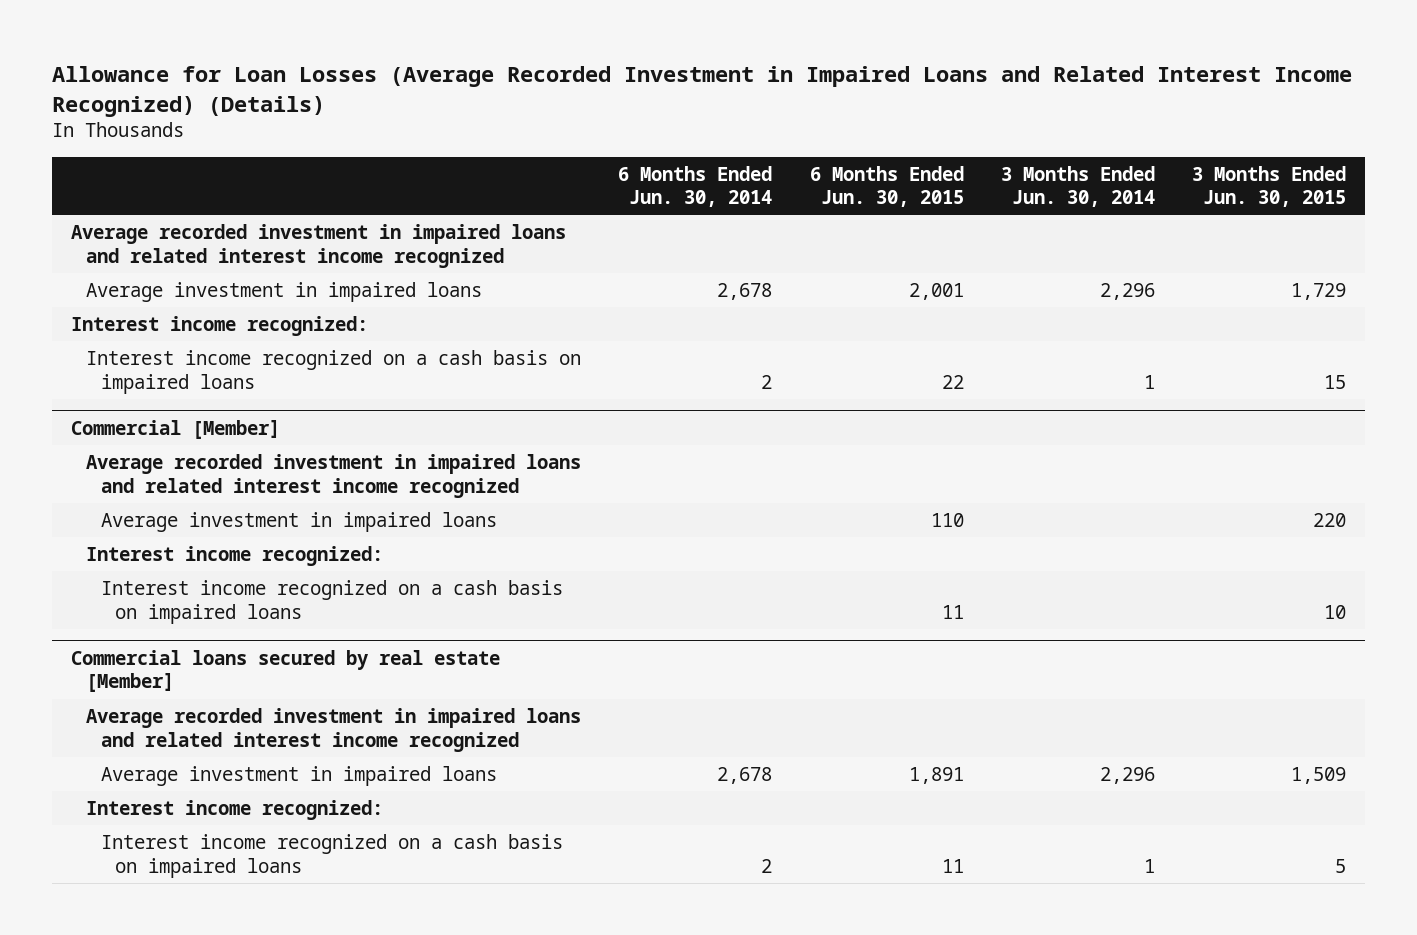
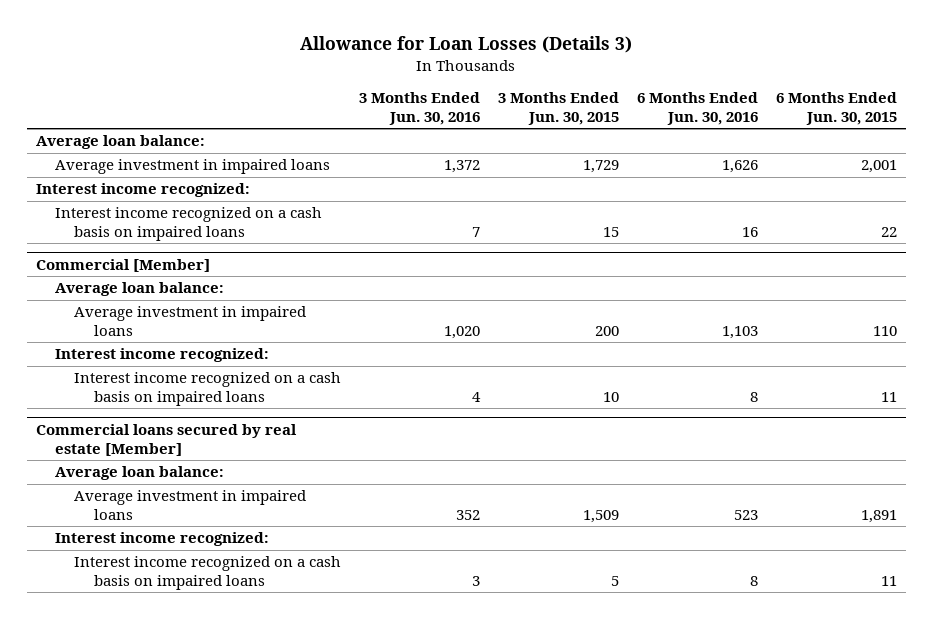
[52,65,1353,117] Allowance for Loan Losses (Average Recorded Investment in Impaired Loans and Related Interest Income Recognized) (Details) -> [300,36,633,54] Allowance for Loan Losses (Details 3)
[618,165,773,208] 6 Months Ended Jun. 30, 2014 -> none
[1000,165,1155,208] 3 Months Ended Jun. 30, 2014 -> none
none -> [359,91,481,125] 3 Months Ended Jun. 30, 2016
none -> [637,91,759,125] 6 Months Ended Jun. 30, 2016
[70,224,566,268] Average recorded investment in impaired loans and related interest income recognized -> [35,135,205,150] Average loan balance:
[85,454,581,498] Average recorded investment in impaired loans and related interest income recognized -> [54,282,224,297] Average loan balance:
[1313,513,1347,528] 220 -> [595,326,620,337] 200
[85,708,581,752] Average recorded investment in impaired loans and related interest income recognized -> [54,466,224,481] Average loan balance:

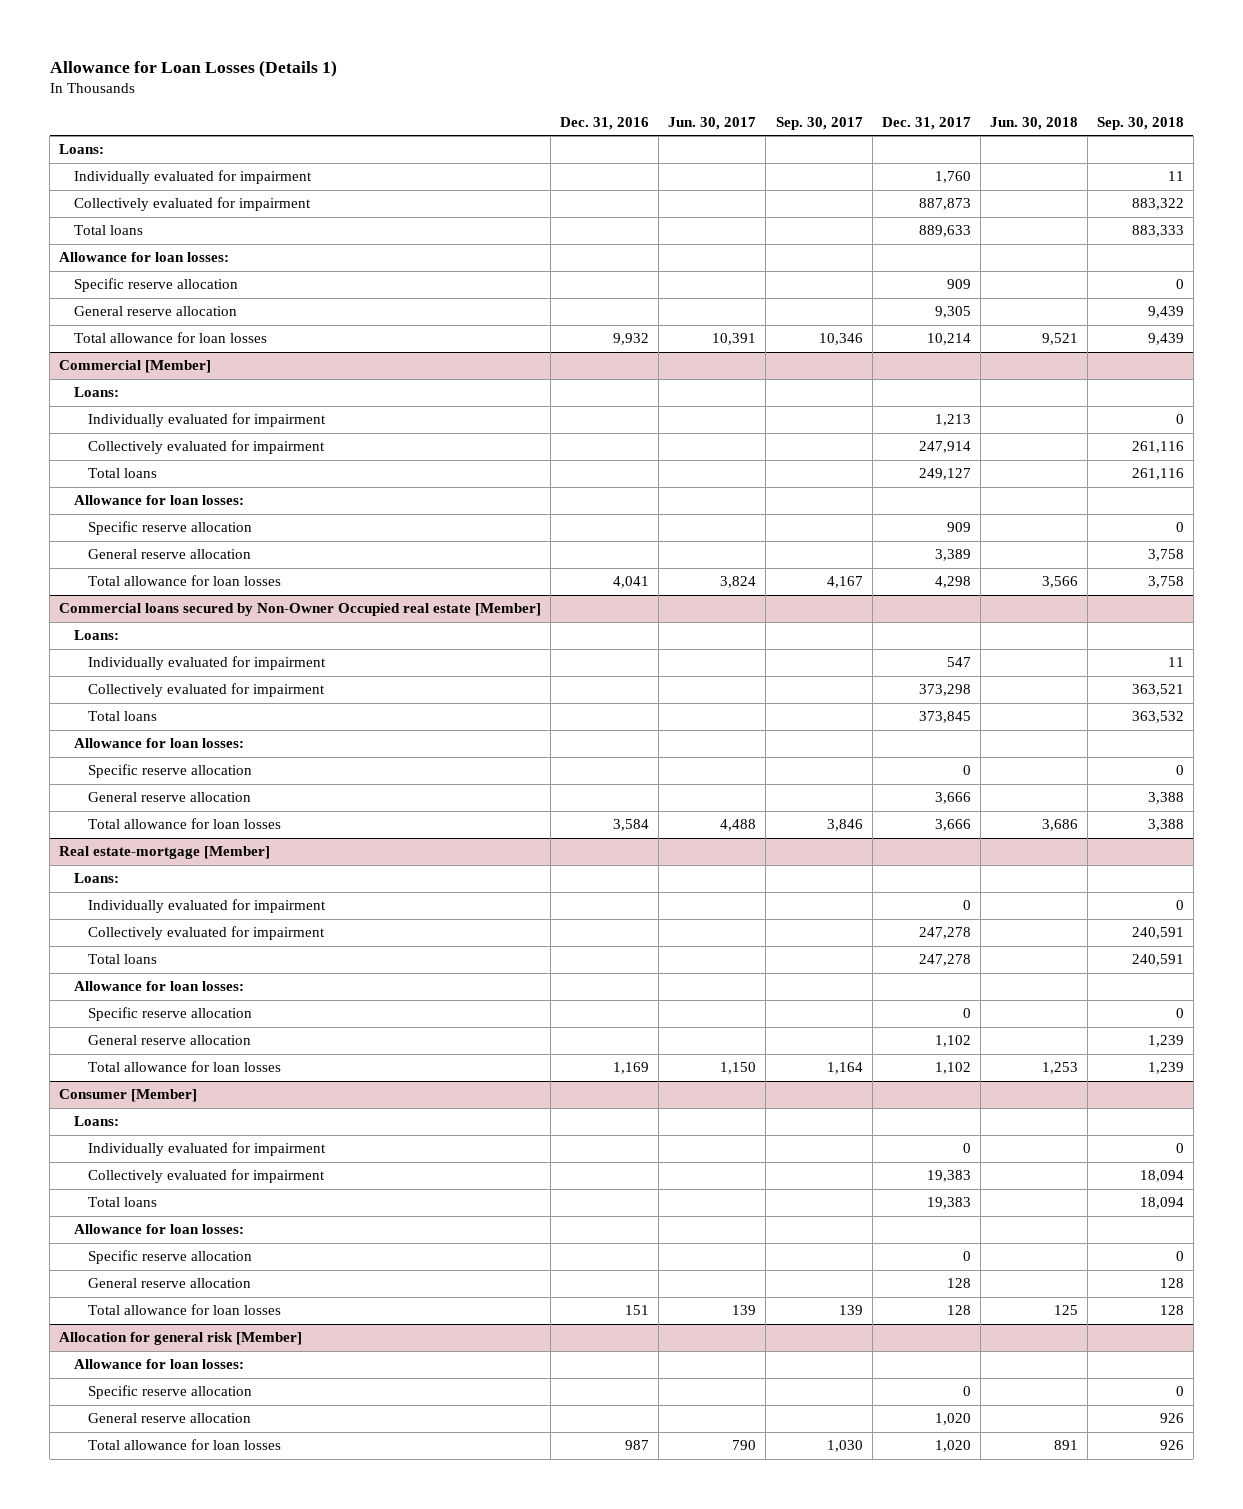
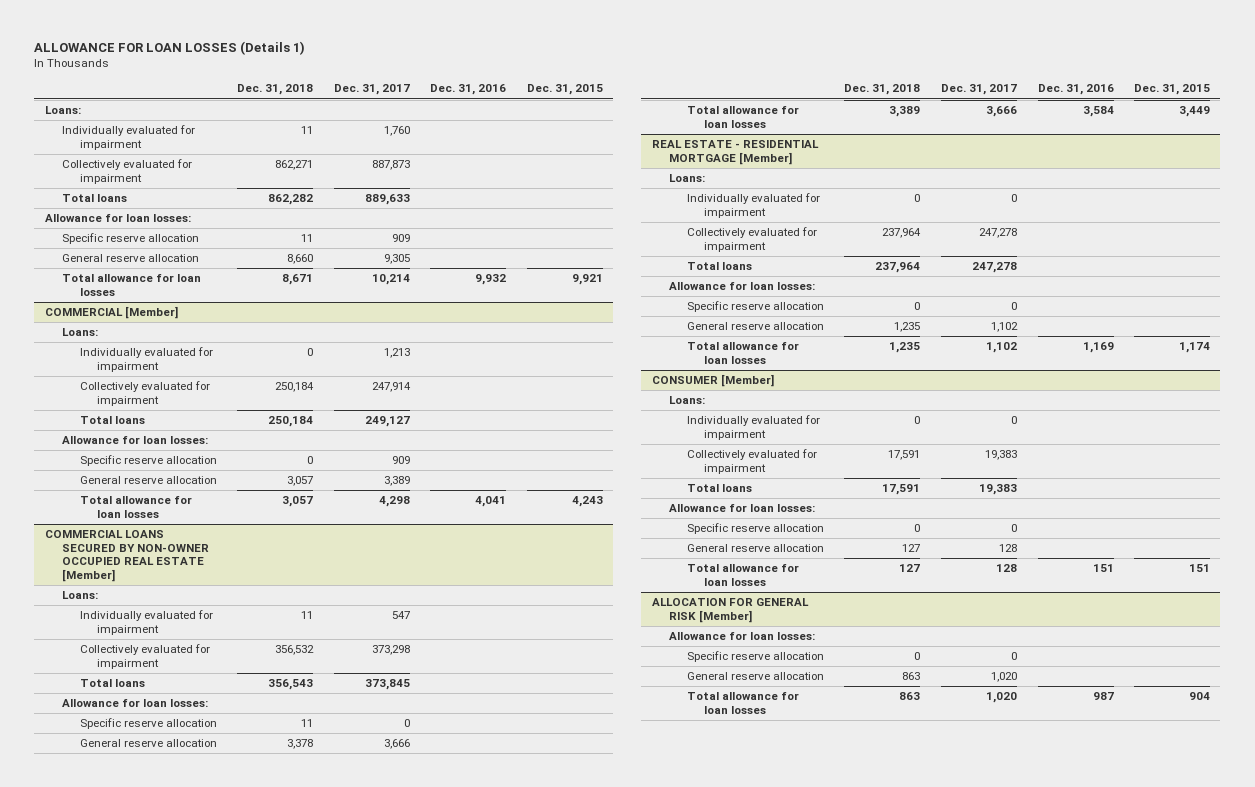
[49,60,337,78] Allowance for Loan Losses (Details 1) -> [34,40,306,55] ALLOWANCE FOR LOAN LOSSES (Details 1)
[668,116,757,130] Jun. 30, 2017 -> none
[775,116,863,130] Sep. 30, 2017 -> none
[989,116,1078,130] Jun. 30, 2018 -> none
[1096,116,1184,130] Sep. 30, 2018 -> none
none -> [237,84,314,96] Dec. 31, 2018
none -> [526,84,603,96] Dec. 31, 2015
[59,360,212,374] Commercial [Member] -> [44,306,178,320] COMMERCIAL [Member]
[59,603,542,617] Commercial loans secured by Non-Owner Occupied real estate [Member] -> [44,530,210,582] COMMERCIAL LOANS SECURED BY NON-OWNER OCCUPIED REAL ESTATE [Member]
[59,846,271,860] Real estate-mortgage [Member] -> [651,140,819,165] REAL ESTATE - RESIDENTIAL MORTGAGE [Member]
[59,1089,198,1103] Consumer [Member] -> [651,374,774,388] CONSUMER [Member]
[59,1332,303,1346] Allocation for general risk [Member] -> [651,598,809,623] ALLOCATION FOR GENERAL RISK [Member]

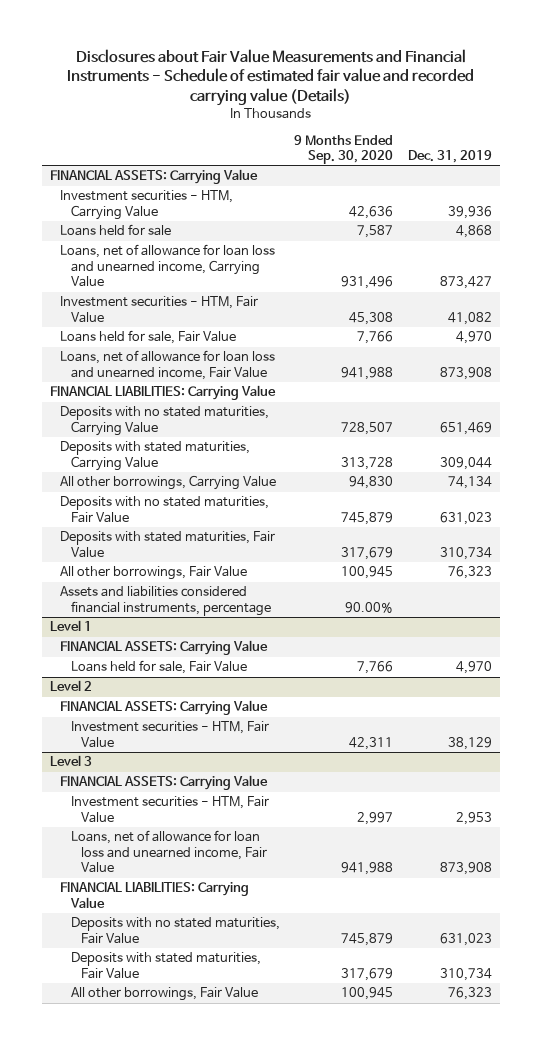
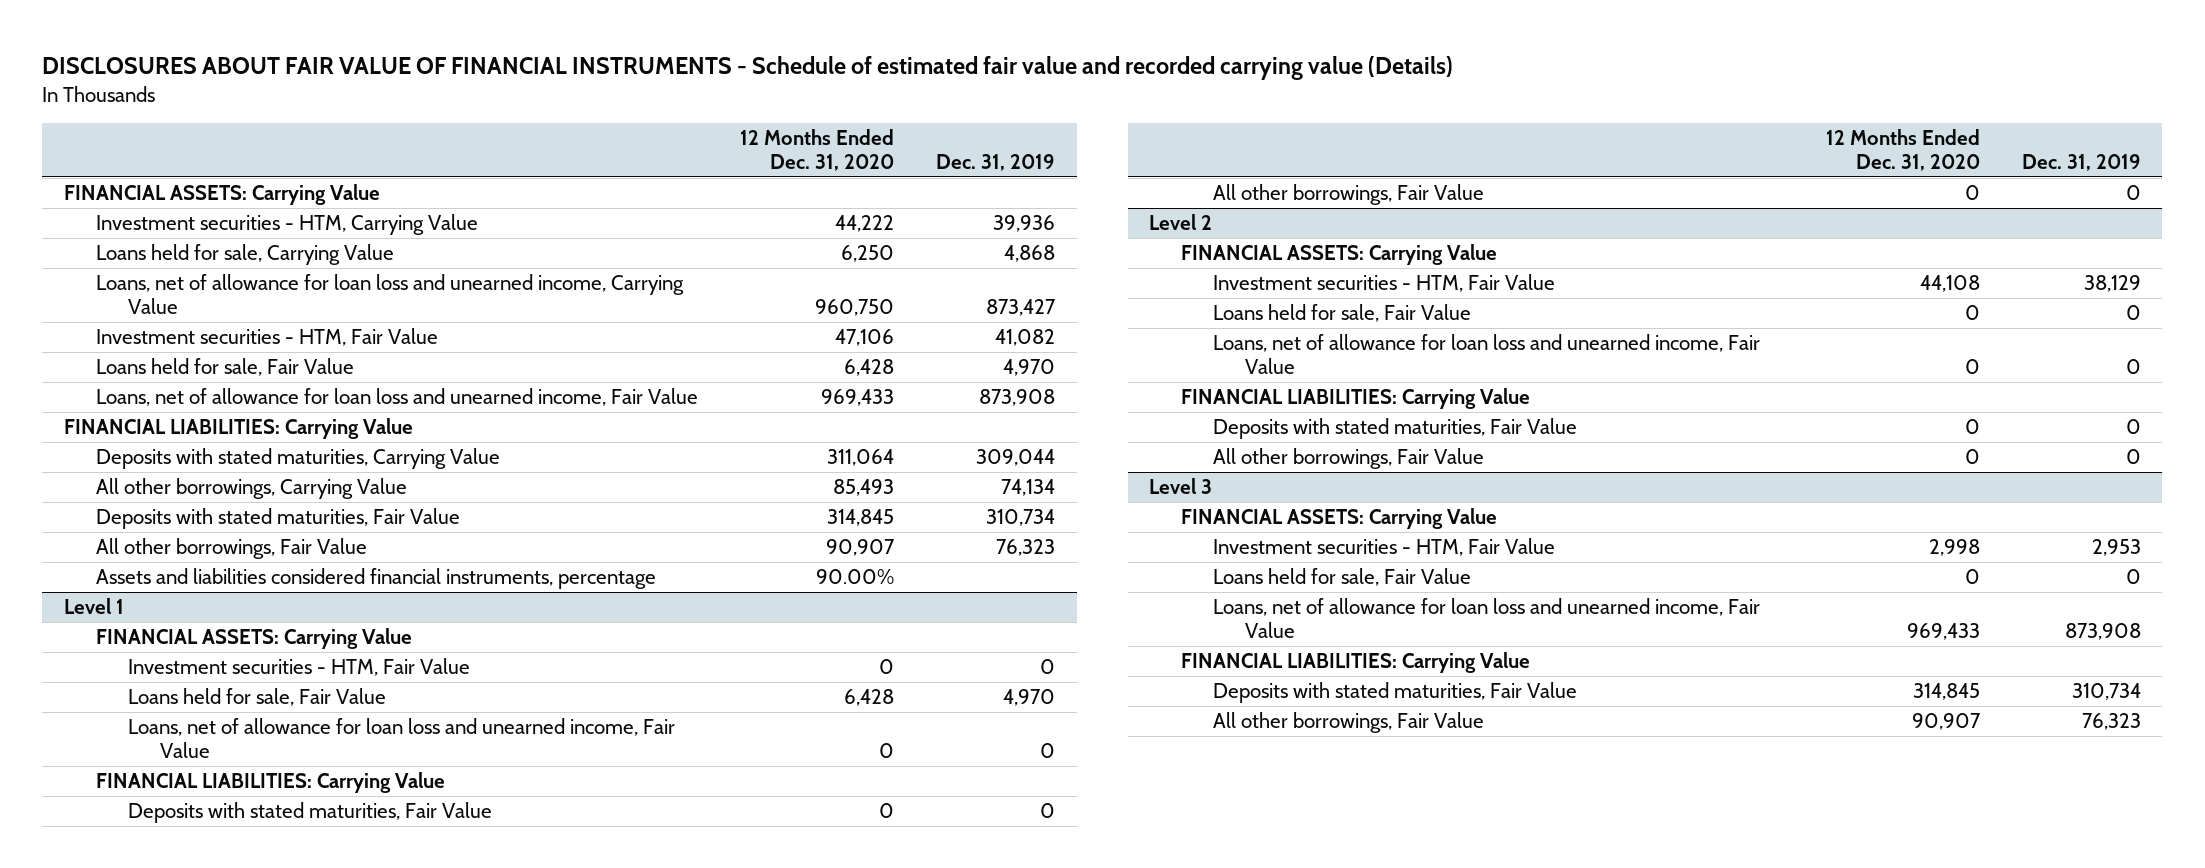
[67,48,475,106] Disclosures about Fair Value Measurements and Financial Instruments - Schedule of estimated fair value and recorded carrying value (Details) -> [42,56,1454,81] DISCLOSURES ABOUT FAIR VALUE OF FINANCIAL INSTRUMENTS - Schedule of estimated fair value and recorded carrying value (Details)
[294,134,394,164] 9 Months Ended Sep. 30, 2020 -> none
none -> [740,128,895,171] 12 Months Ended Dec. 31, 2020
[60,224,172,237] Loans held for sale -> [95,244,394,266] Loans held for sale, Carrying Value
[60,406,270,436] Deposits with no stated maturities, Carrying Value -> none
[60,496,270,523] Deposits with no stated maturities, Fair Value -> none
none -> [127,658,470,677] Investment securities - HTM, Fair Value
none -> [127,718,675,759] Loans, net of allowance for loan loss and unearned income, Fair Value
none -> [95,772,445,794] FINANCIAL LIABILITIES: Carrying Value
none -> [127,802,492,824] Deposits with stated maturities, Fair Value
none -> [1213,184,1485,206] All other borrowings, Fair Value
none -> [1213,304,1472,323] Loans held for sale, Fair Value
none -> [1213,334,1761,375] Loans, net of allowance for loan loss and unearned income, Fair Value
none -> [1181,388,1531,410] FINANCIAL LIABILITIES: Carrying Value
none -> [1213,418,1578,440] Deposits with stated maturities, Fair Value
none -> [1213,448,1485,470] All other borrowings, Fair Value
none -> [1213,568,1472,587] Loans held for sale, Fair Value
[70,917,280,944] Deposits with no stated maturities, Fair Value -> none

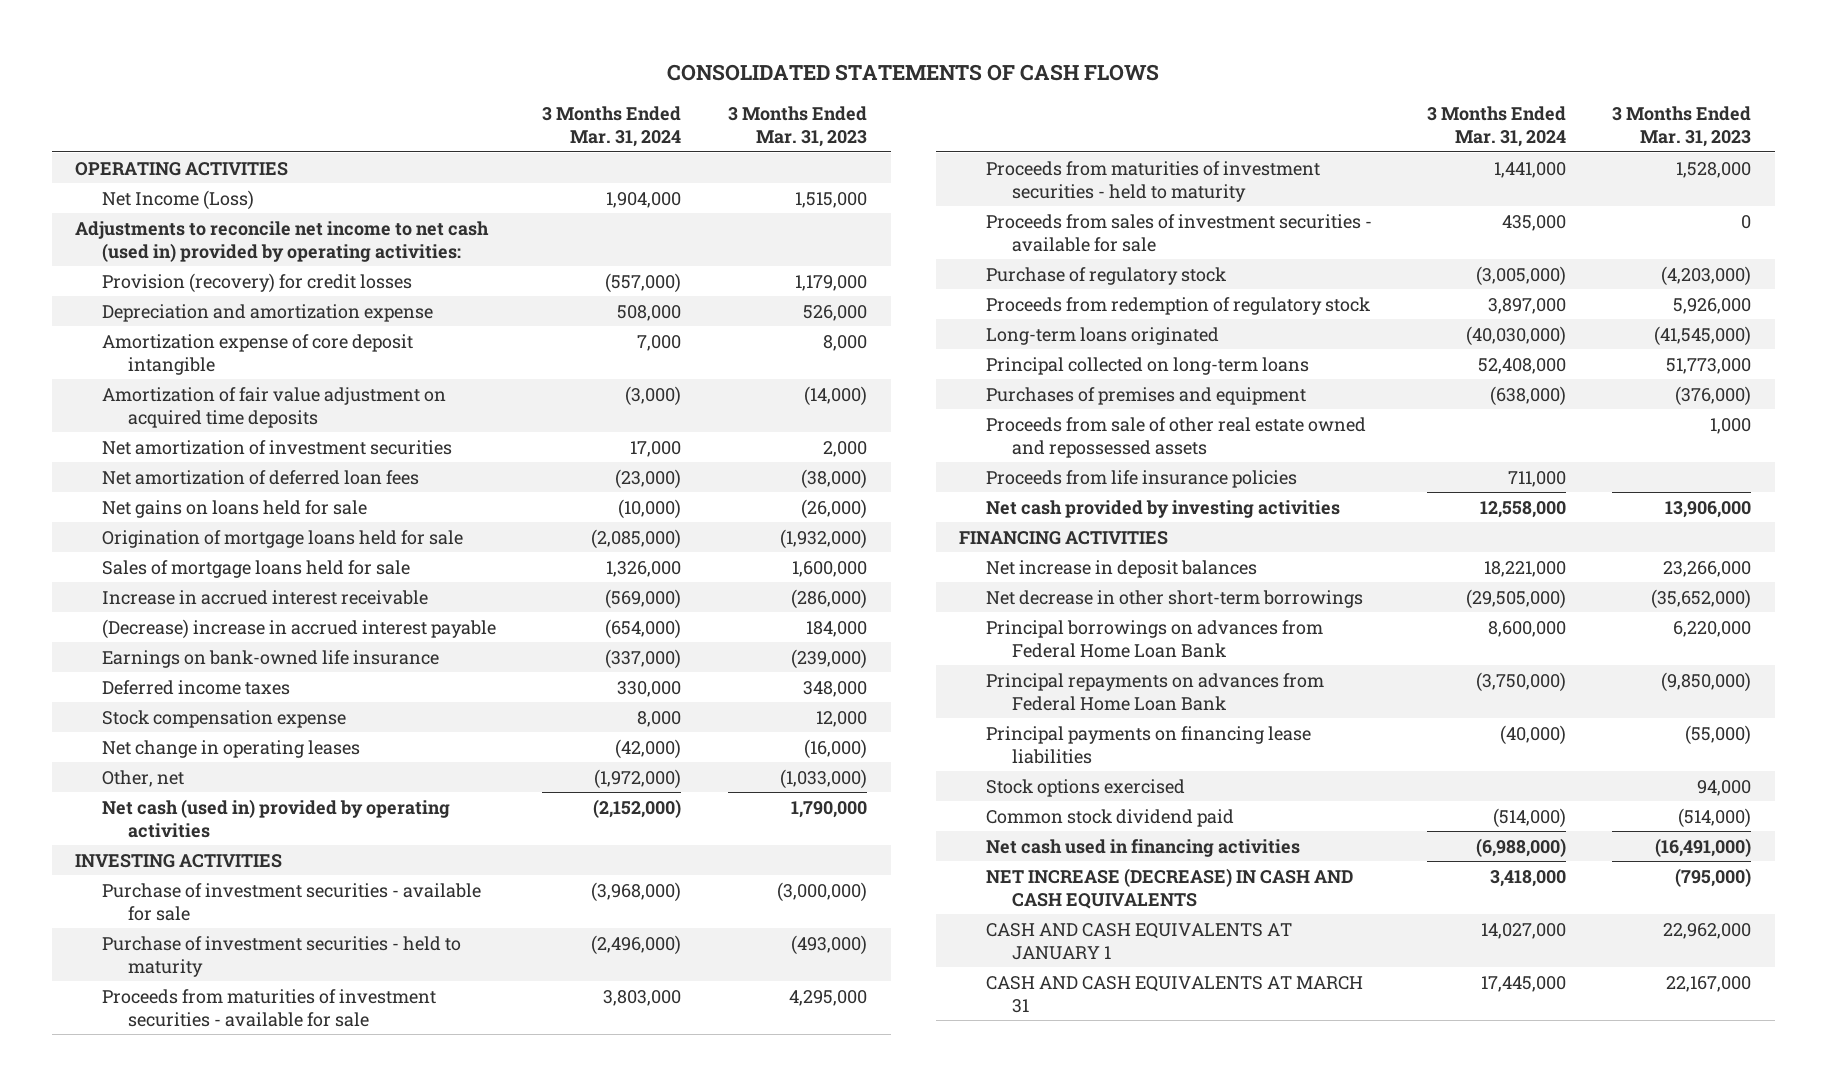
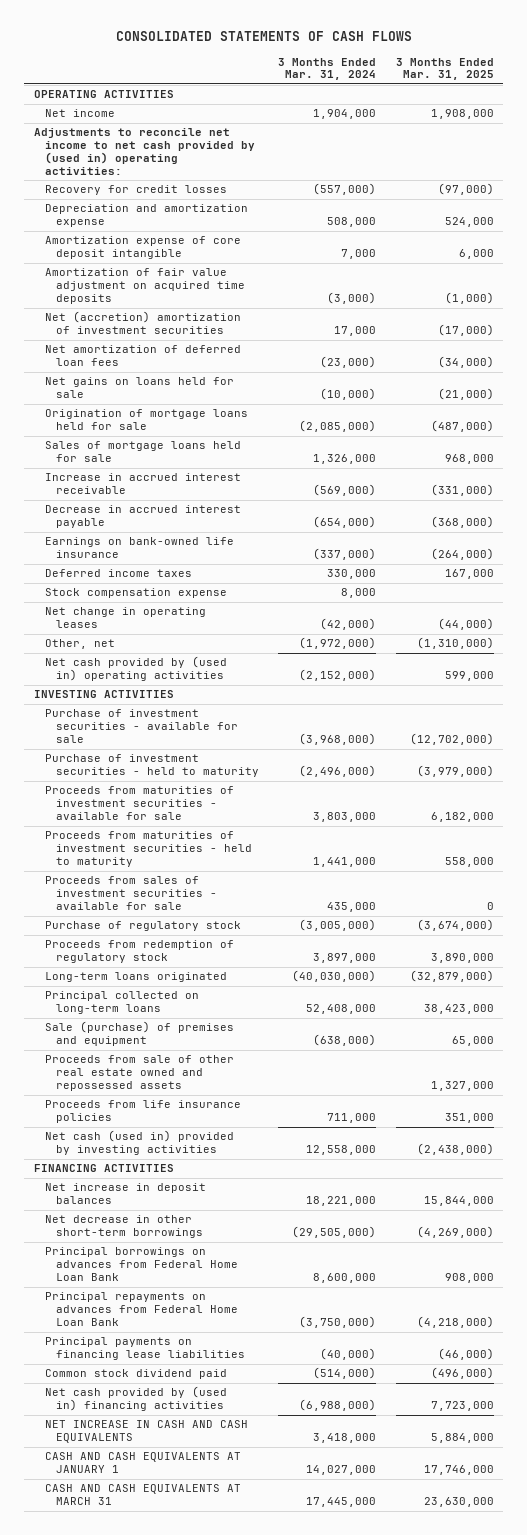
[728,105,868,148] 3 Months Ended Mar. 31, 2023 -> none
none -> [395,57,494,81] 3 Months Ended Mar. 31, 2025
[101,189,254,210] Net Income (Loss) -> [44,109,115,118] Net income
[75,220,490,262] Adjustments to reconcile net income to net cash (used in) provided by operating activities: -> [33,128,255,175] Adjustments to reconcile net income to net cash provided by (used in) operating activities:
[101,272,412,293] Provision (recovery) for credit losses -> [44,185,227,196] Recovery for credit losses
[101,439,452,455] Net amortization of investment securities -> [44,311,241,335] Net (accretion) amortization of investment securities
[101,618,496,639] (Decrease) increase in accrued interest payable -> [44,505,241,529] Decrease in accrued interest payable
[101,798,450,838] Net cash (used in) provided by operating activities -> [44,656,227,682] Net cash provided by (used in) operating activities
[985,386,1306,405] Purchases of premises and equipment -> [44,1021,234,1047] Sale (purchase) of premises and equipment
[985,499,1340,518] Net cash provided by investing activities -> [44,1130,234,1156] Net cash (used in) provided by investing activities
[985,778,1185,797] Stock options exercised -> none
[985,838,1300,857] Net cash used in financing activities -> [44,1386,227,1412] Net cash provided by (used in) financing activities
[985,867,1353,909] NET INCREASE (DECREASE) IN CASH AND CASH EQUIVALENTS -> [44,1420,248,1444] NET INCREASE IN CASH AND CASH EQUIVALENTS

